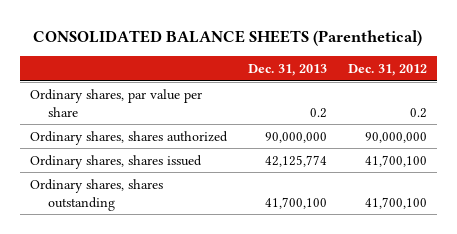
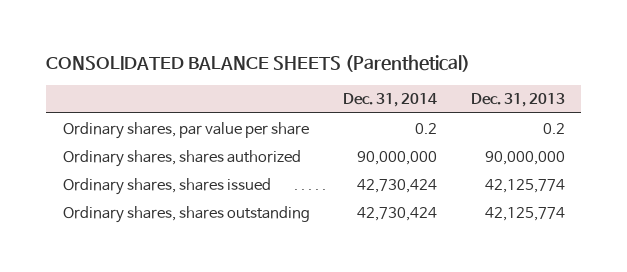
[347,63,427,76] Dec. 31, 2012 -> none
none -> [343,93,438,108] Dec. 31, 2014
[264,196,327,209] 41,700,100 -> [484,206,565,221] 42,125,774

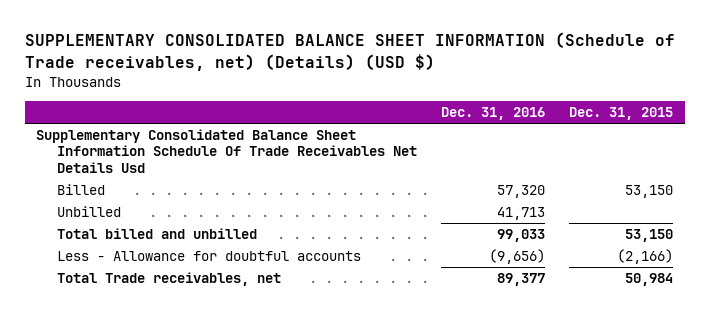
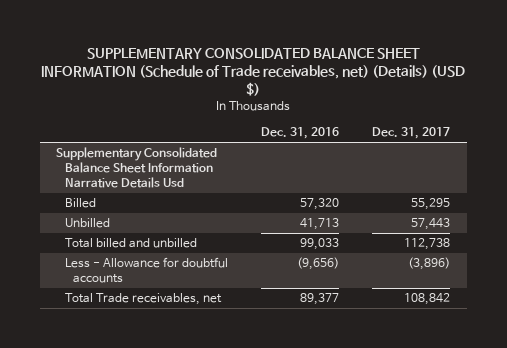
[568,107,673,121] Dec. 31, 2015 -> none
none -> [372,127,451,140] Dec. 31, 2017
[36,129,417,173] Supplementary Consolidated Balance Sheet Information Schedule Of Trade Receivables Net Details Usd -> [56,147,218,188] Supplementary Consolidated Balance Sheet Information Narrative Details Usd

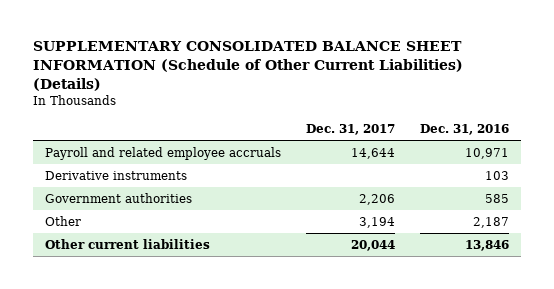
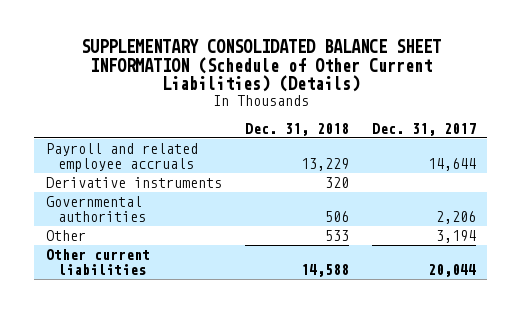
[419,123,509,135] Dec. 31, 2016 -> none
none -> [244,122,349,136] Dec. 31, 2018
[44,193,192,204] Government authorities -> [45,196,146,223] Governmental authorities

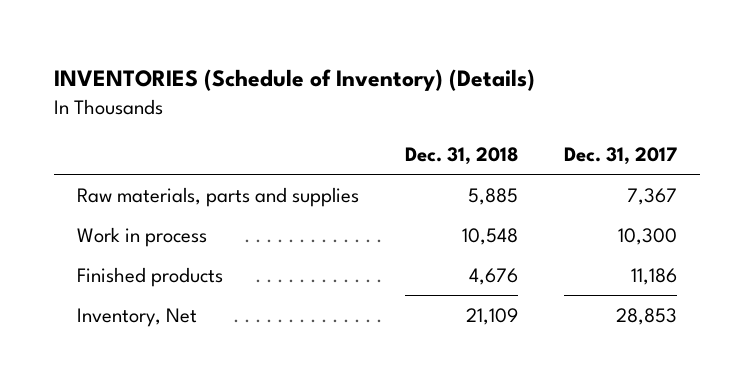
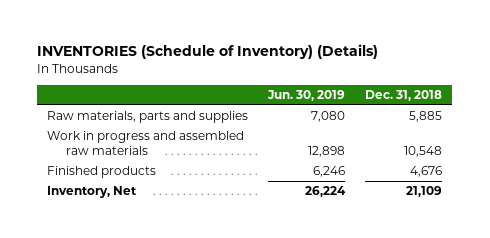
[564,146,678,165] Dec. 31, 2017 -> none
none -> [267,90,346,102] Jun. 30, 2019
[77,226,208,247] Work in process -> [47,131,245,156] Work in progress and assembled raw materials

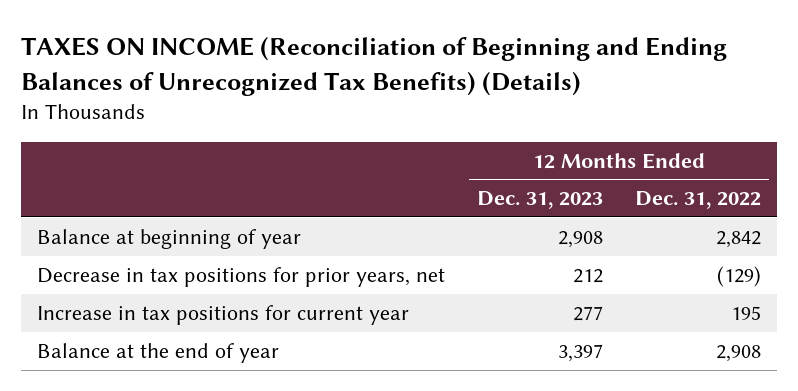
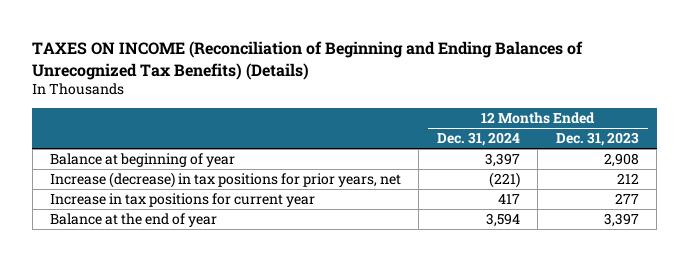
[635,191,762,210] Dec. 31, 2022 -> none
none -> [436,132,520,147] Dec. 31, 2024
[36,266,445,287] Decrease in tax positions for prior years, net -> [50,171,402,188] Increase (decrease) in tax positions for prior years, net

